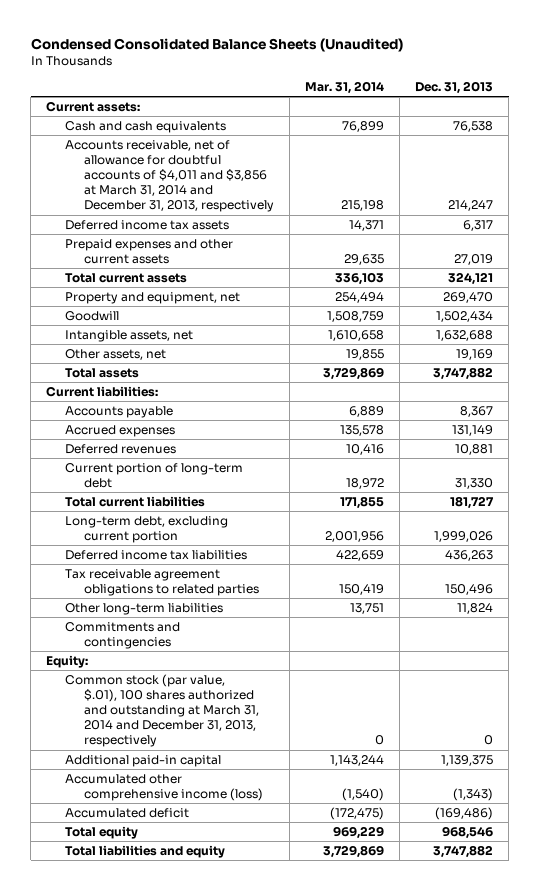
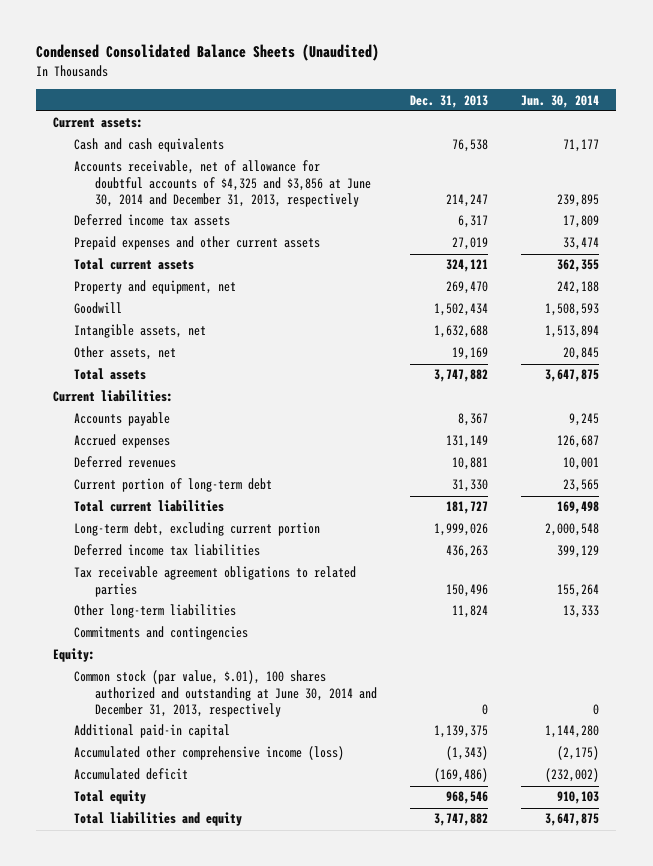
[304,80,384,94] Mar. 31, 2014 -> none
none -> [521,94,600,108] Jun. 30, 2014
[65,139,274,213] Accounts receivable, net of allowance for doubtful accounts of $4,011 and $3,856 at March 31, 2014 and December 31, 2013, respectively -> [73,160,371,207] Accounts receivable, net of allowance for doubtful accounts of $4,325 and $3,856 at June 30, 2014 and December 31, 2013, respectively
[65,673,259,748] Common stock (par value, $.01), 100 shares authorized and outstanding at March 31, 2014 and December 31, 2013, respectively -> [73,670,377,717] Common stock (par value, $.01), 100 shares authorized and outstanding at June 30, 2014 and December 31, 2013, respectively

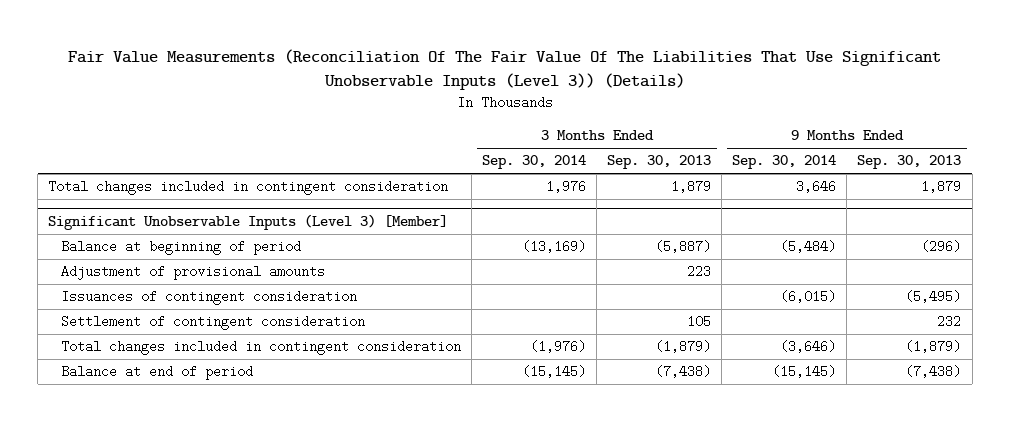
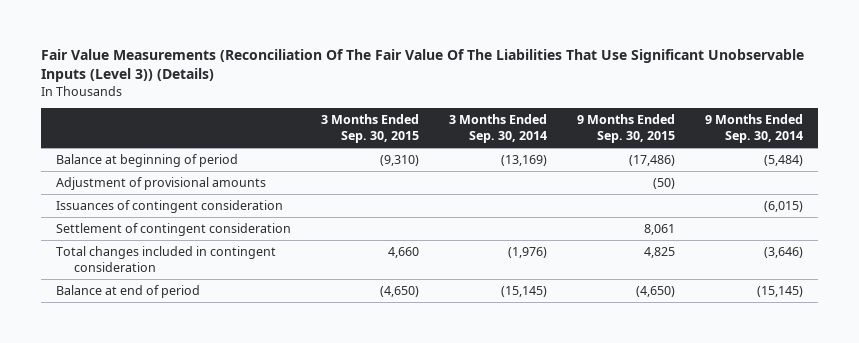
[607,155,712,170] Sep. 30, 2013 -> none
[857,155,962,170] Sep. 30, 2013 -> none
none -> [321,114,420,144] 3 Months Ended Sep. 30, 2015
none -> [576,114,675,144] 9 Months Ended Sep. 30, 2015
[48,180,449,196] Total changes included in contingent consideration -> none
[48,214,449,231] Significant Unobservable Inputs (Level 3) [Member] -> none

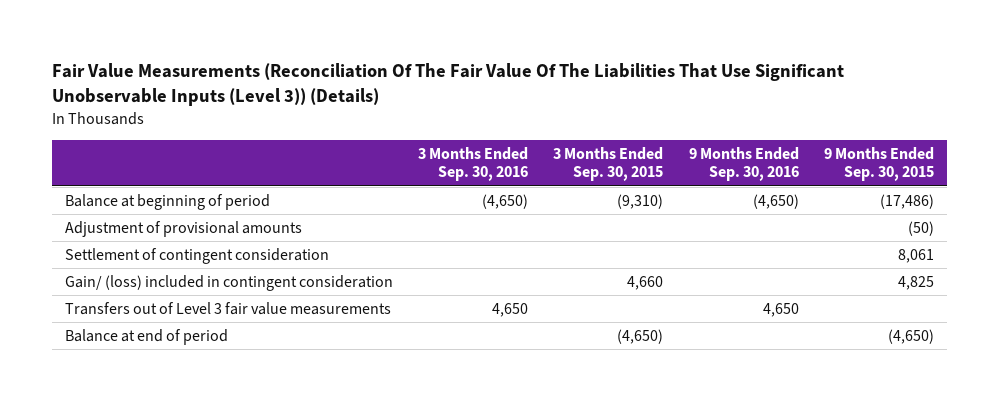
[448,114,547,144] 3 Months Ended Sep. 30, 2014 -> none
[704,114,803,144] 9 Months Ended Sep. 30, 2014 -> none
none -> [418,146,529,182] 3 Months Ended Sep. 30, 2016
none -> [688,146,799,182] 9 Months Ended Sep. 30, 2016
[56,199,284,213] Issuances of contingent consideration -> none
[56,245,277,272] Total changes included in contingent consideration -> [64,274,393,291] Gain/ (loss) included in contingent consideration
none -> [64,301,391,315] Transfers out of Level 3 fair value measurements

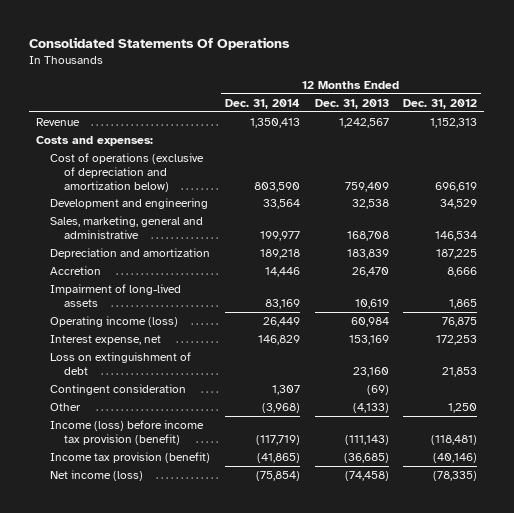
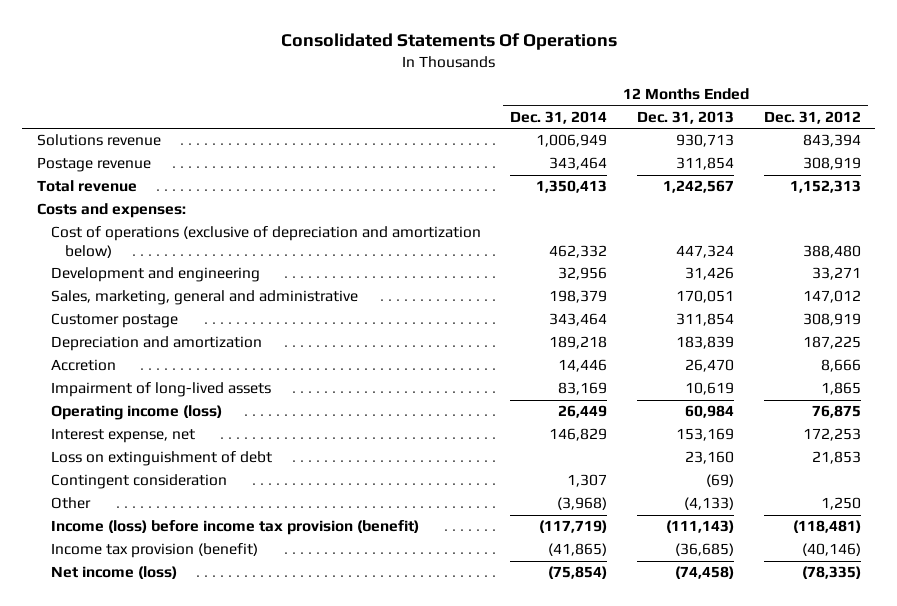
[36,118,81,127] Revenue -> [36,134,161,147] Solutions revenue
[250,118,301,129] 1,350,413 -> [536,134,608,148] 1,006,949
[338,118,389,129] 1,242,567 -> [676,134,735,148] 930,713
[430,118,478,129] 1,152,313 -> [802,134,861,148] 843,394
none -> [36,157,151,173] Postage revenue
none -> [36,180,137,193] Total revenue
[254,181,301,192] 803,590 -> [549,244,608,258] 462,332
[344,181,389,192] 759,409 -> [676,244,735,258] 447,324
[435,181,478,192] 696,619 -> [802,244,861,258] 388,480
[263,199,301,210] 33,564 -> [558,267,608,281] 32,956
[351,199,389,210] 32,538 -> [685,267,735,281] 31,426
[440,199,478,210] 34,529 -> [811,267,861,281] 33,271
[260,230,301,241] 199,977 -> [549,290,608,304] 198,379
[346,230,389,241] 168,708 -> [676,290,735,304] 170,051
[435,230,478,241] 146,534 -> [802,290,861,304] 147,012
none -> [50,313,178,329] Customer postage

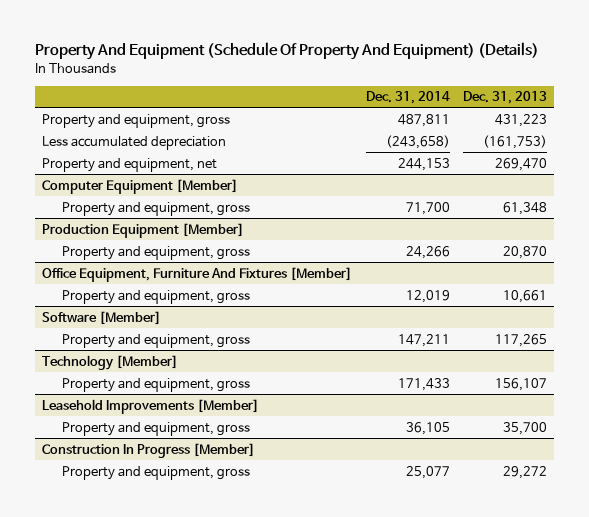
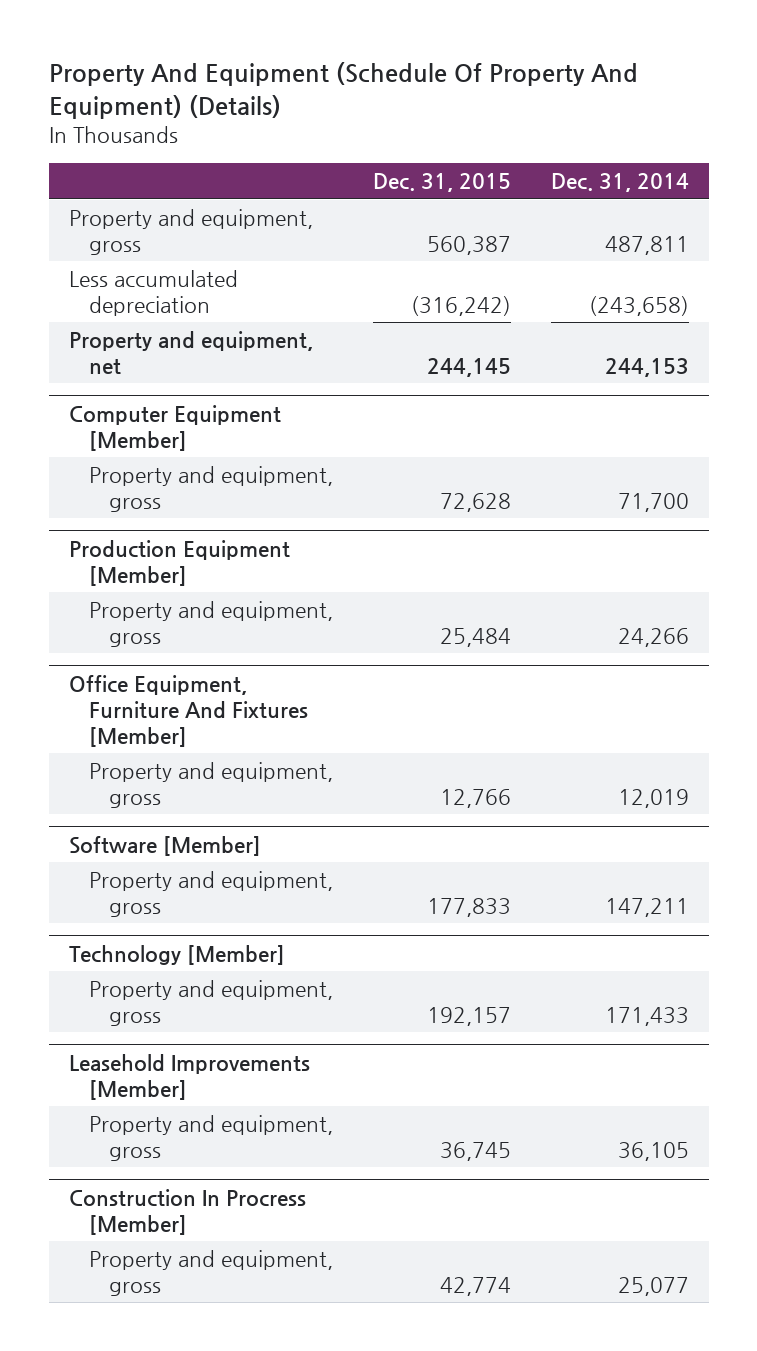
[463,91,548,105] Dec. 31, 2013 -> none
none -> [372,173,511,193] Dec. 31, 2015
[41,442,255,458] Construction In Progress [Member] -> [68,1188,306,1235] Construction In Procress [Member]

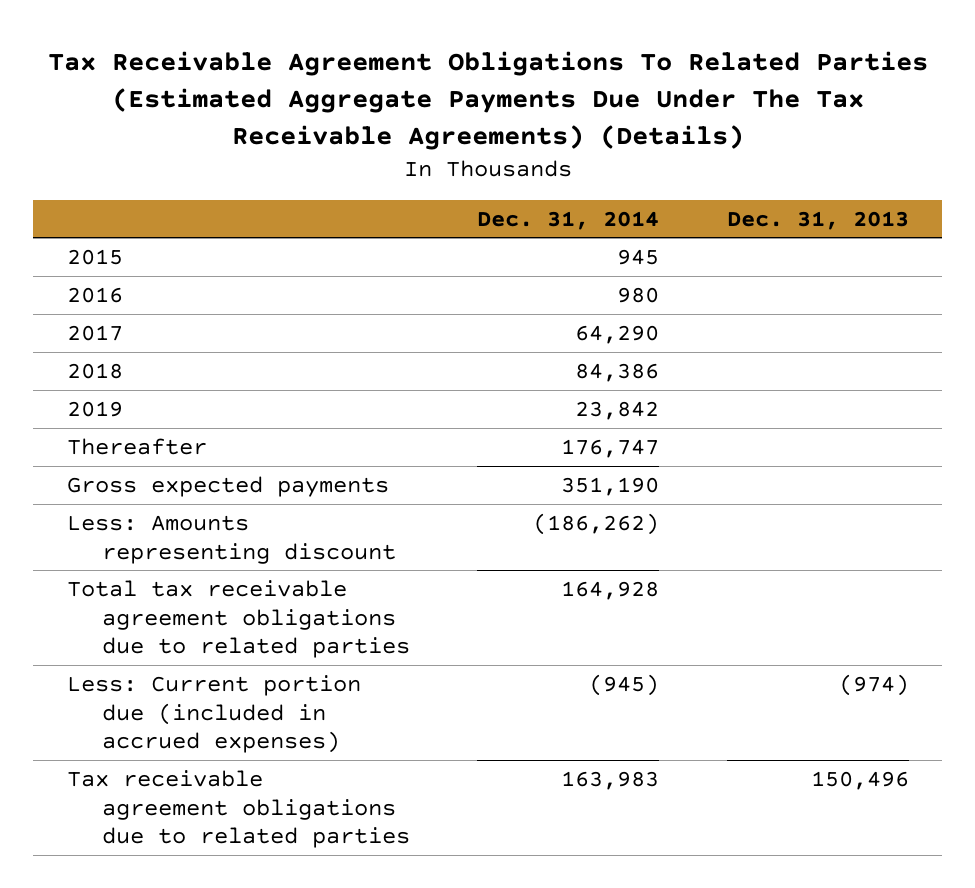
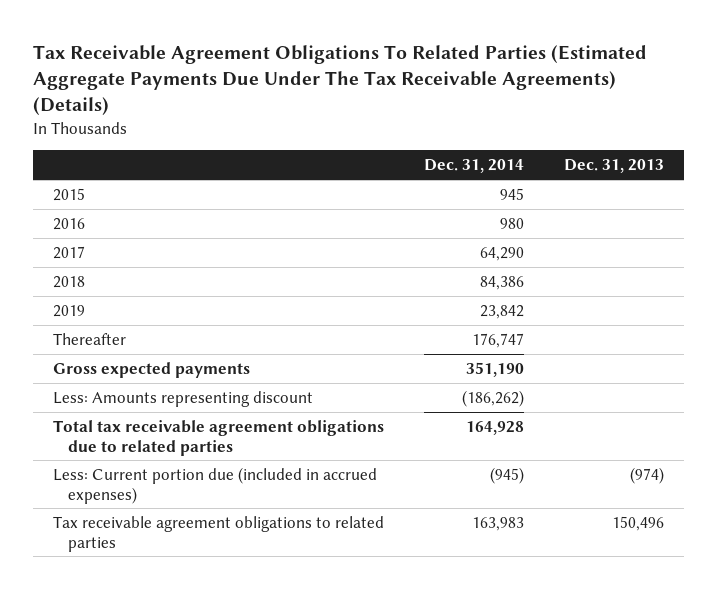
[66,769,411,849] Tax receivable agreement obligations due to related parties -> [52,515,384,552] Tax receivable agreement obligations to related parties

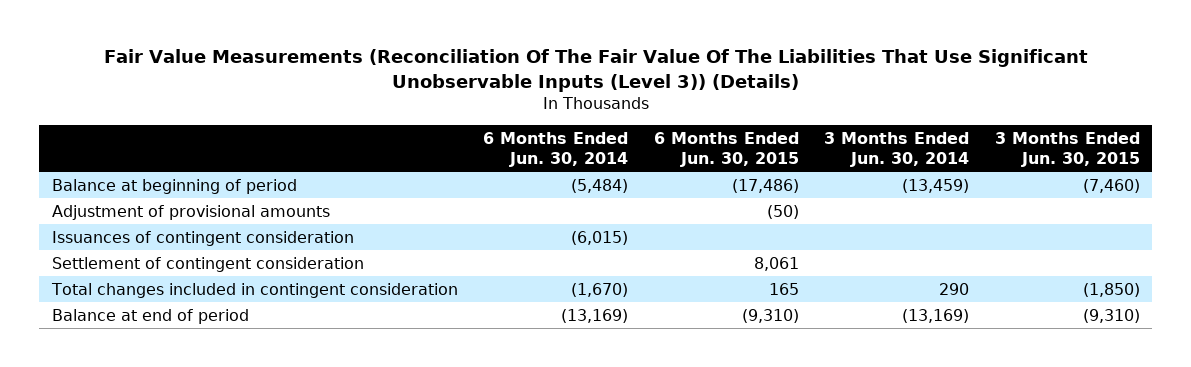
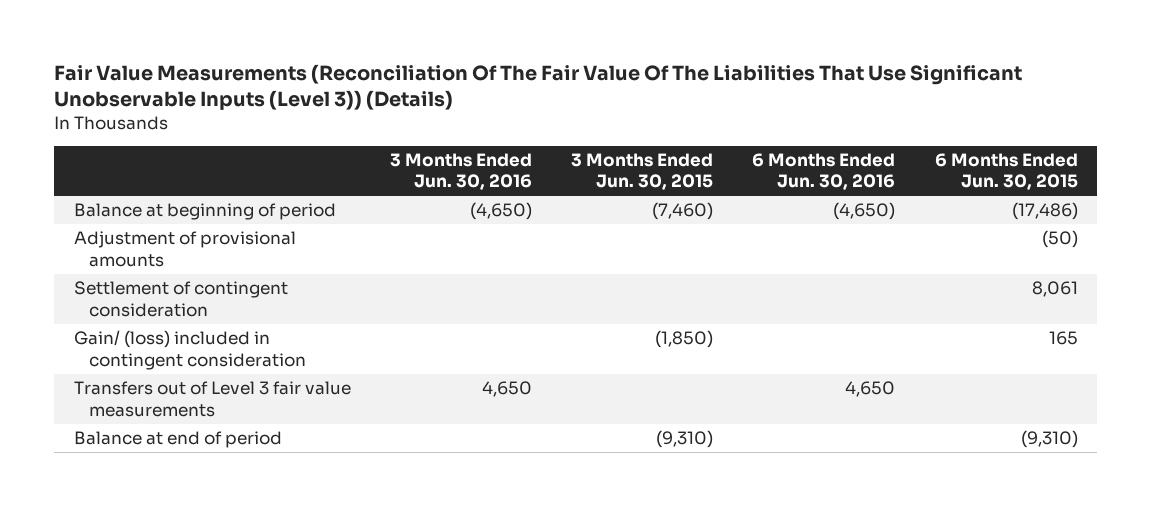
[483,131,629,167] 6 Months Ended Jun. 30, 2014 -> none
[824,131,970,167] 3 Months Ended Jun. 30, 2014 -> none
none -> [389,152,532,191] 3 Months Ended Jun. 30, 2016
none -> [752,152,896,191] 6 Months Ended Jun. 30, 2016
[51,230,354,246] Issuances of contingent consideration -> none
[50,282,458,298] Total changes included in contingent consideration -> [73,330,306,370] Gain/ (loss) included in contingent consideration
none -> [73,381,351,417] Transfers out of Level 3 fair value measurements

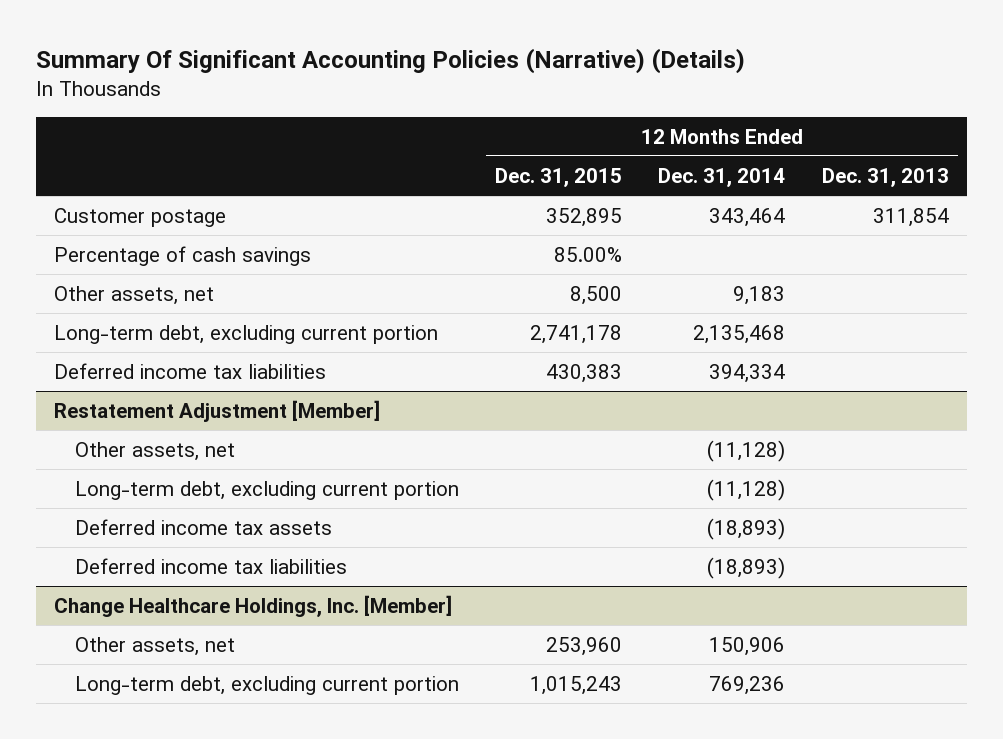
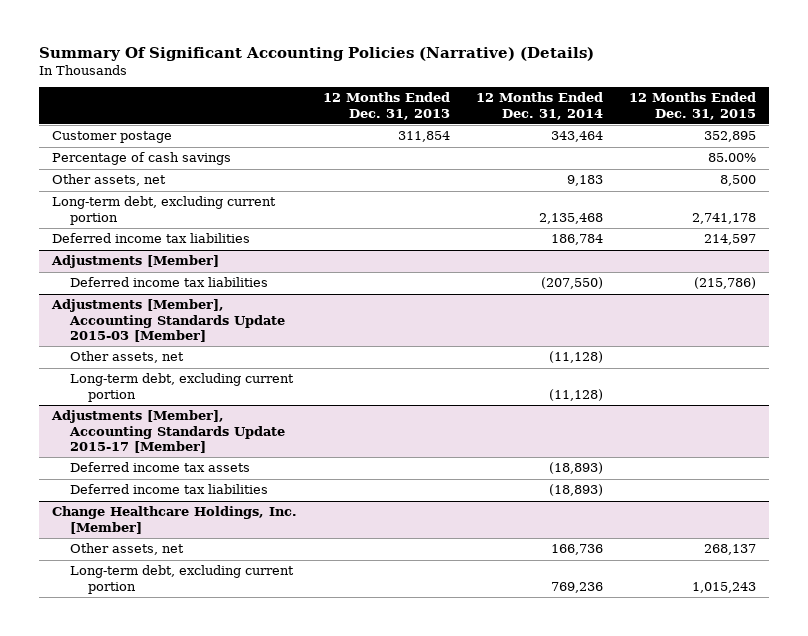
[546,363,623,383] 430,383 -> [704,234,757,246] 214,597
[709,363,786,383] 394,334 -> [551,234,604,246] 186,784
[54,399,381,422] Restatement Adjustment [Member] -> [50,255,219,269] Adjustments [Member]
none -> [69,277,268,288] Deferred income tax liabilities
none -> [50,299,285,342] Adjustments [Member], Accounting Standards Update 2015-03 [Member]
none -> [50,410,285,453] Adjustments [Member], Accounting Standards Update 2015-17 [Member]
[546,636,623,656] 253,960 -> [704,544,757,556] 268,137
[709,636,786,656] 150,906 -> [551,544,604,556] 166,736

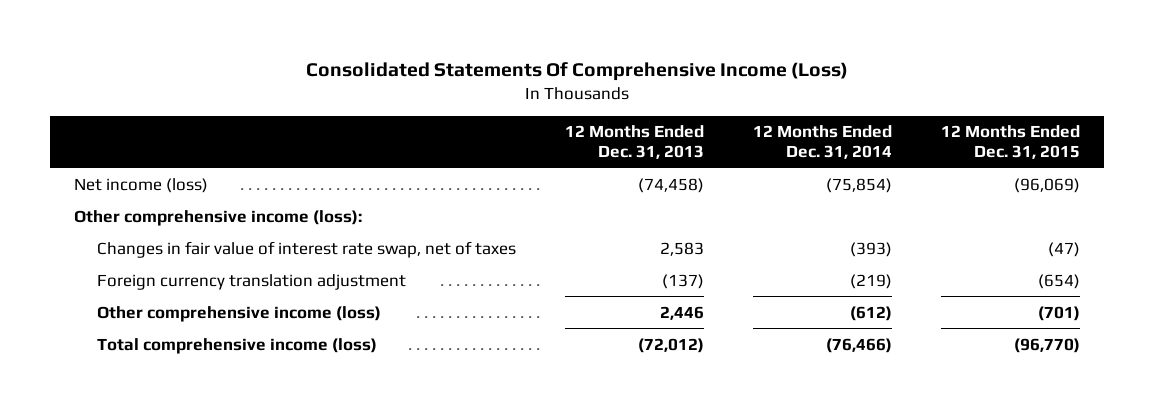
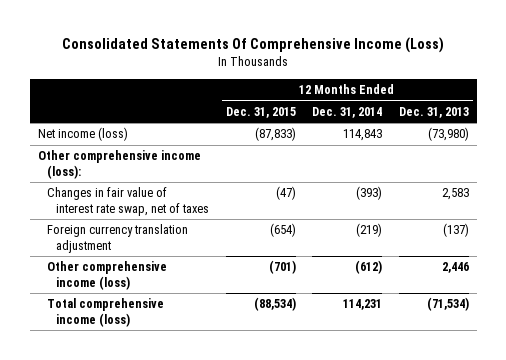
[637,177,704,193] (74,458) -> [427,127,469,142] (73,980)
[825,177,892,193] (75,854) -> [343,129,383,142] 114,843
[1013,177,1080,193] (96,069) -> [254,127,296,142] (87,833)
[637,337,704,353] (72,012) -> [426,297,469,312] (71,534)
[825,337,892,353] (76,466) -> [343,299,383,311] 114,231
[1013,337,1080,353] (96,770) -> [253,297,296,312] (88,534)

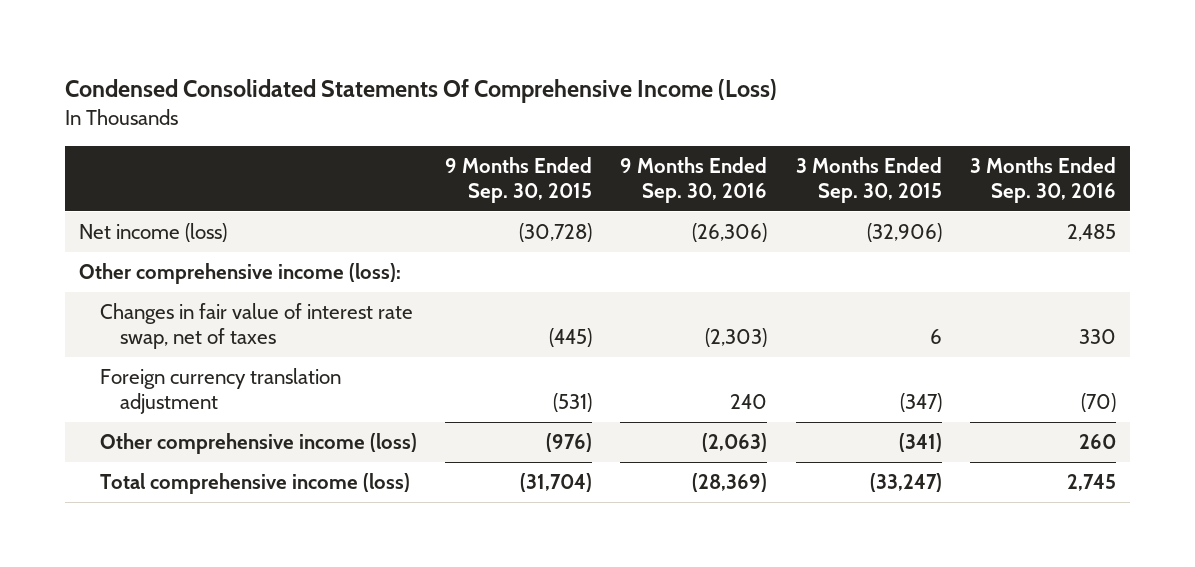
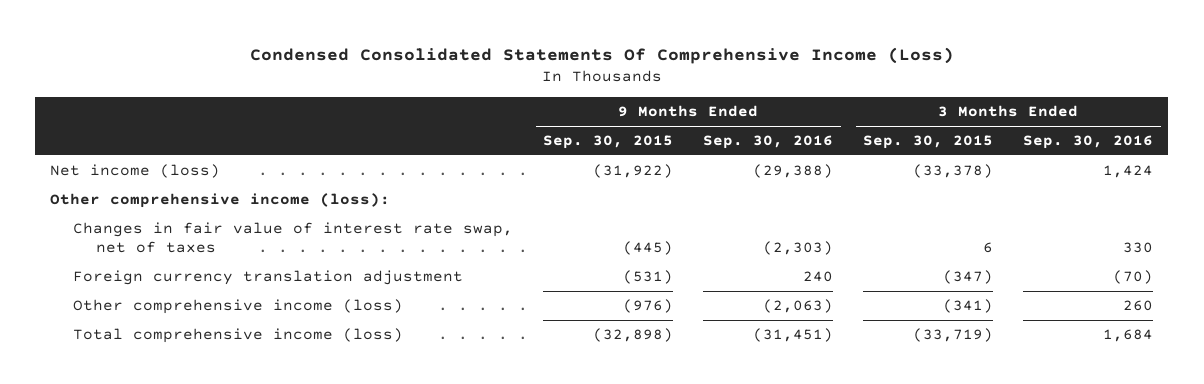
[519,223,593,243] (30,728) -> [593,164,674,179] (31,922)
[692,223,768,243] (26,306) -> [753,164,834,179] (29,388)
[866,223,942,243] (32,906) -> [913,164,994,179] (33,378)
[1066,224,1116,242] 2,485 -> [1103,165,1154,179] 1,424
[520,473,593,493] (31,704) -> [593,328,674,343] (32,898)
[692,473,768,493] (28,369) -> [753,328,834,343] (31,451)
[869,473,942,493] (33,247) -> [913,328,994,343] (33,719)
[1066,474,1116,492] 2,745 -> [1103,329,1154,343] 1,684

